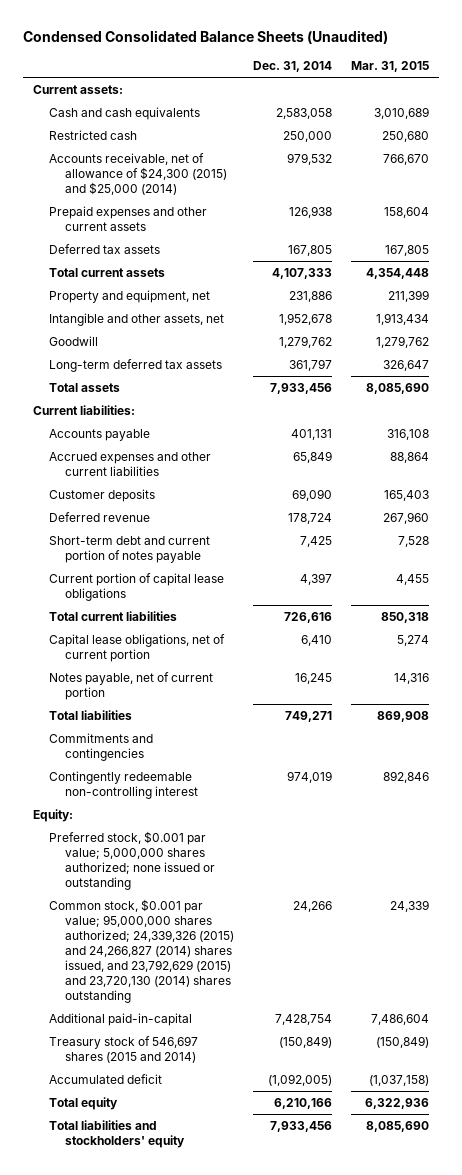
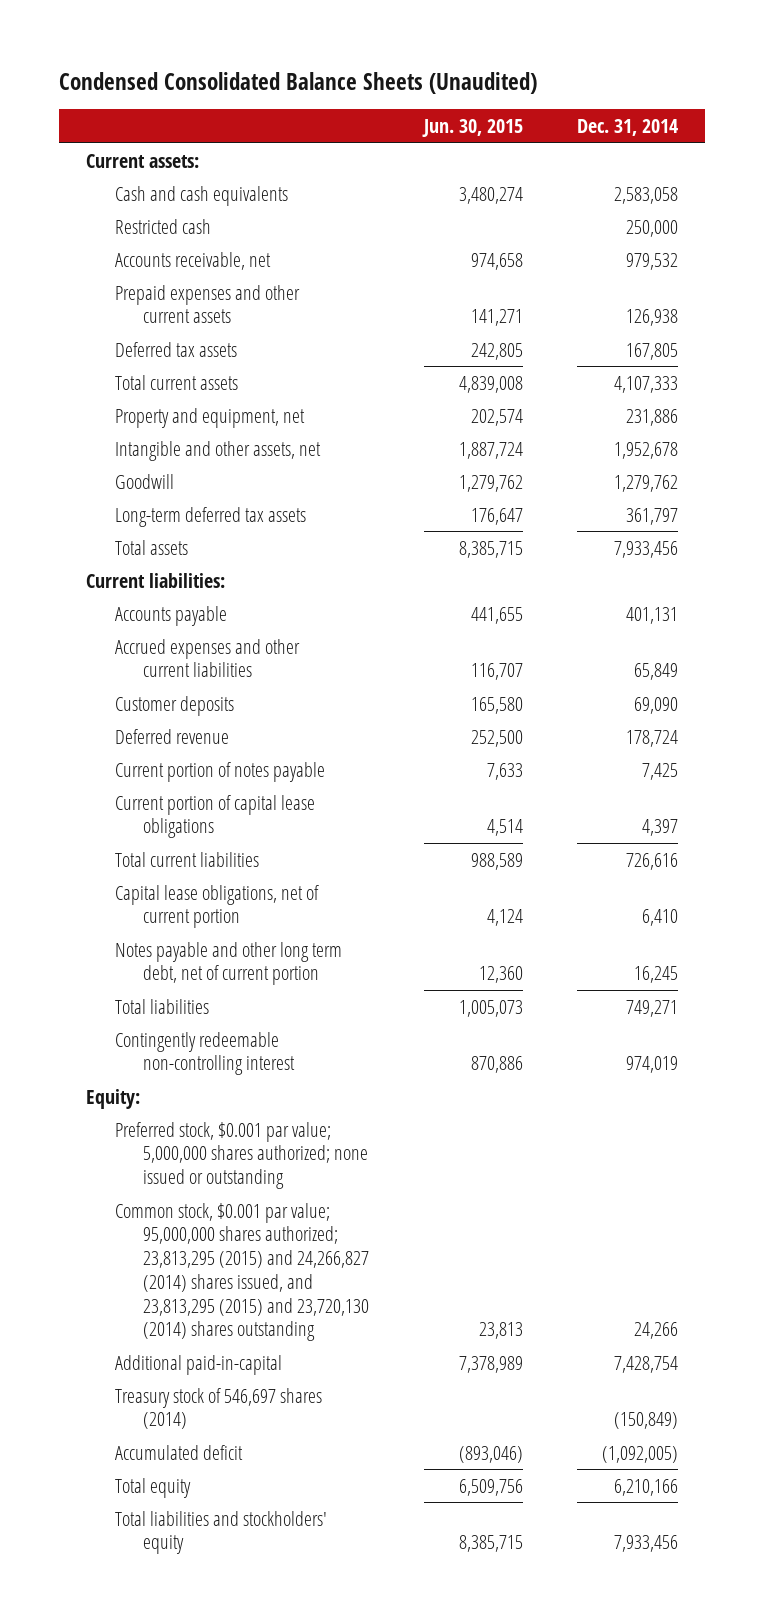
[351,61,430,73] Mar. 31, 2015 -> none
none -> [421,119,523,138] Jun. 30, 2015
[48,153,227,195] Accounts receivable, net of allowance of $24,300 (2015) and $25,000 (2014) -> [114,251,271,270] Accounts receivable, net
[48,536,210,564] Short-term debt and current portion of notes payable -> [114,761,325,782] Current portion of notes payable
[48,672,213,701] Notes payable, net of current portion -> [114,941,342,986] Notes payable and other long term debt, net of current portion
[48,733,153,762] Commitments and contingencies -> none
[48,899,234,1003] Common stock, $0.001 par value; 95,000,000 shares authorized; 24,339,326 (2015) and 24,266,827 (2014) shares issued, and 23,792,629 (2015) and 23,720,130 (2014) shares outstanding -> [114,1202,370,1342] Common stock, $0.001 par value; 95,000,000 shares authorized; 23,813,295 (2015) and 24,266,827 (2014) shares issued, and 23,813,295 (2015) and 23,720,130 (2014) shares outstanding
[48,1036,198,1064] Treasury stock of 546,697 shares (2015 and 2014) -> [114,1387,322,1430] Treasury stock of 546,697 shares (2014)

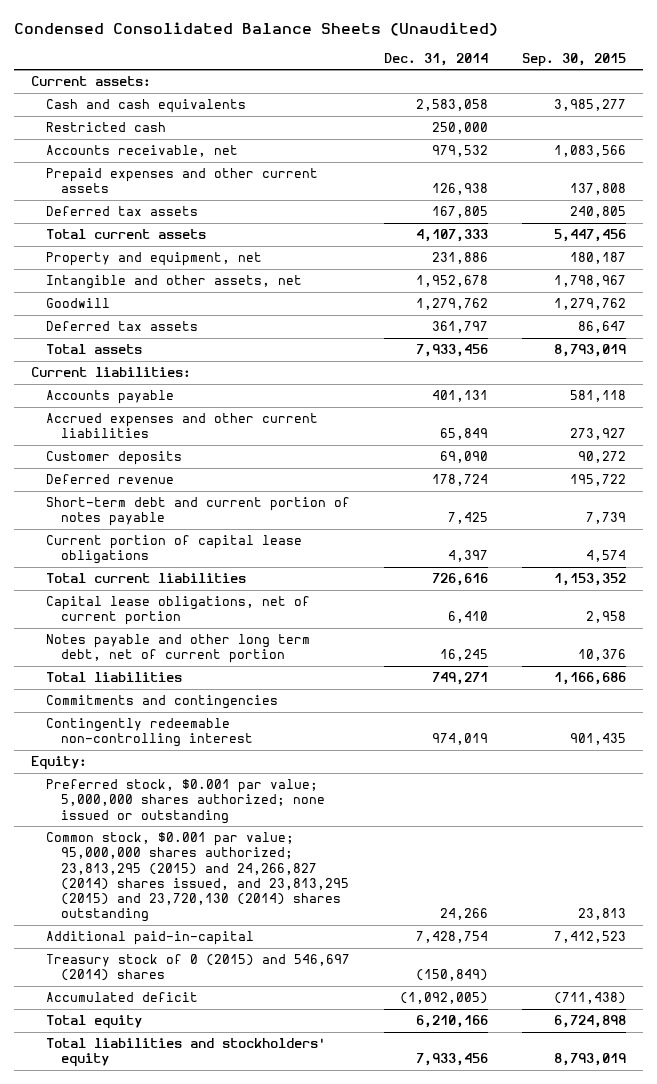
[421,119,523,138] Jun. 30, 2015 -> none
none -> [522,52,627,67] Sep. 30, 2015
[114,506,306,527] Long-term deferred tax assets -> [46,321,199,332] Deferred tax assets
[114,761,325,782] Current portion of notes payable -> [46,497,351,527] Short-term debt and current portion of notes payable
none -> [46,695,279,710] Commitments and contingencies
[114,1387,322,1430] Treasury stock of 546,697 shares (2014) -> [46,954,351,982] Treasury stock of 0 (2015) and 546,697 (2014) shares

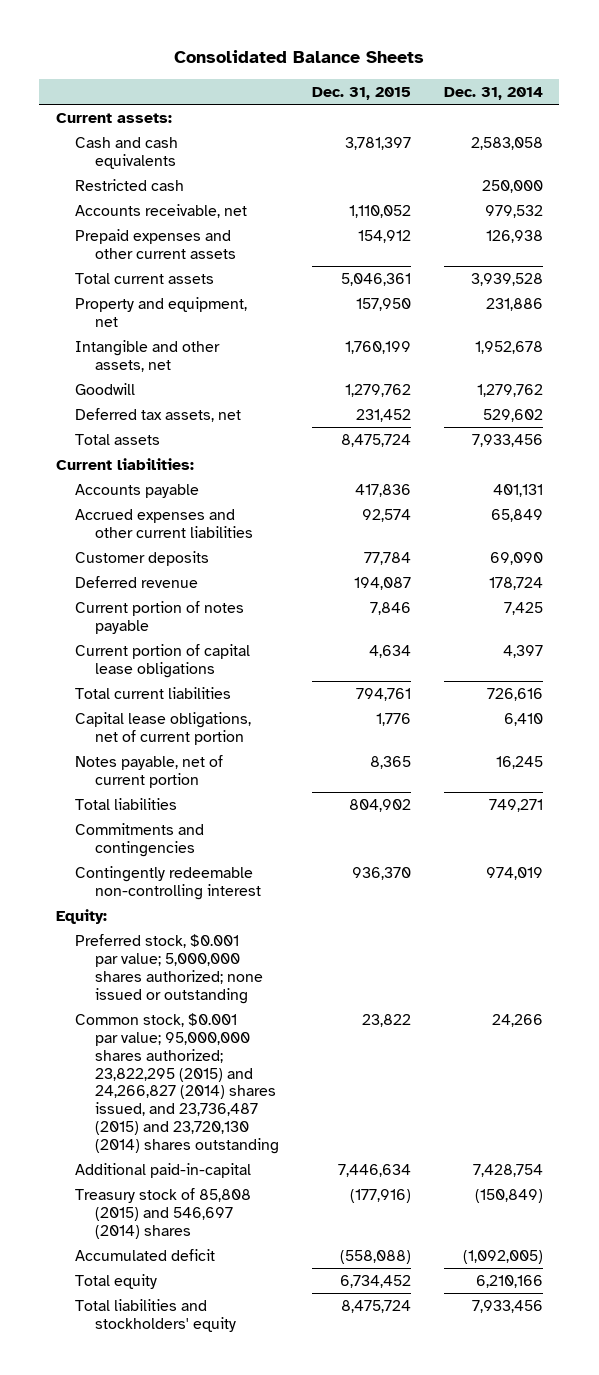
[14,21,499,36] Condensed Consolidated Balance Sheets (Unaudited) -> [174,50,425,64] Consolidated Balance Sheets
[522,52,627,67] Sep. 30, 2015 -> none
none -> [311,86,411,100] Dec. 31, 2015
[46,206,199,217] Deferred tax assets -> none
[416,229,489,243] 4,107,333 -> [470,272,543,286] 3,939,528
[46,321,199,332] Deferred tax assets -> [75,407,242,422] Deferred tax assets, net
[432,321,489,334] 361,797 -> [482,408,543,422] 529,602
[46,497,351,527] Short-term debt and current portion of notes payable -> [75,600,245,634] Current portion of notes payable
[46,634,311,664] Notes payable and other long term debt, net of current portion -> [75,754,224,788] Notes payable, net of current portion
[46,832,349,923] Common stock, $0.001 par value; 95,000,000 shares authorized; 23,813,295 (2015) and 24,266,827 (2014) shares issued, and 23,813,295 (2015) and 23,720,130 (2014) shares outstanding -> [75,1012,279,1155] Common stock, $0.001 par value; 95,000,000 shares authorized; 23,822,295 (2015) and 24,266,827 (2014) shares issued, and 23,736,487 (2015) and 23,720,130 (2014) shares outstanding
[46,954,351,982] Treasury stock of 0 (2015) and 546,697 (2014) shares -> [75,1187,252,1239] Treasury stock of 85,808 (2015) and 546,697 (2014) shares

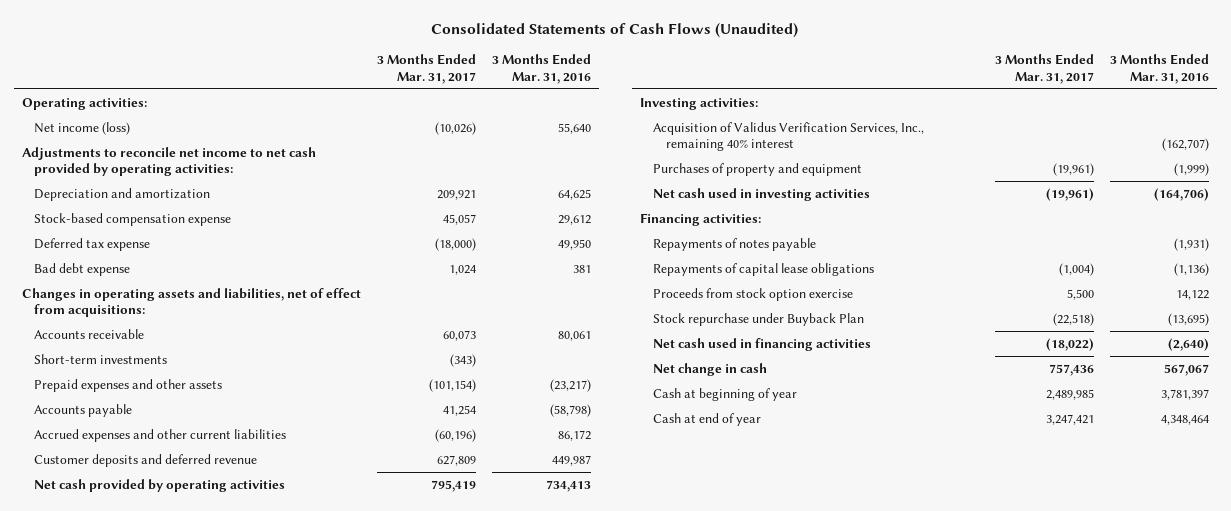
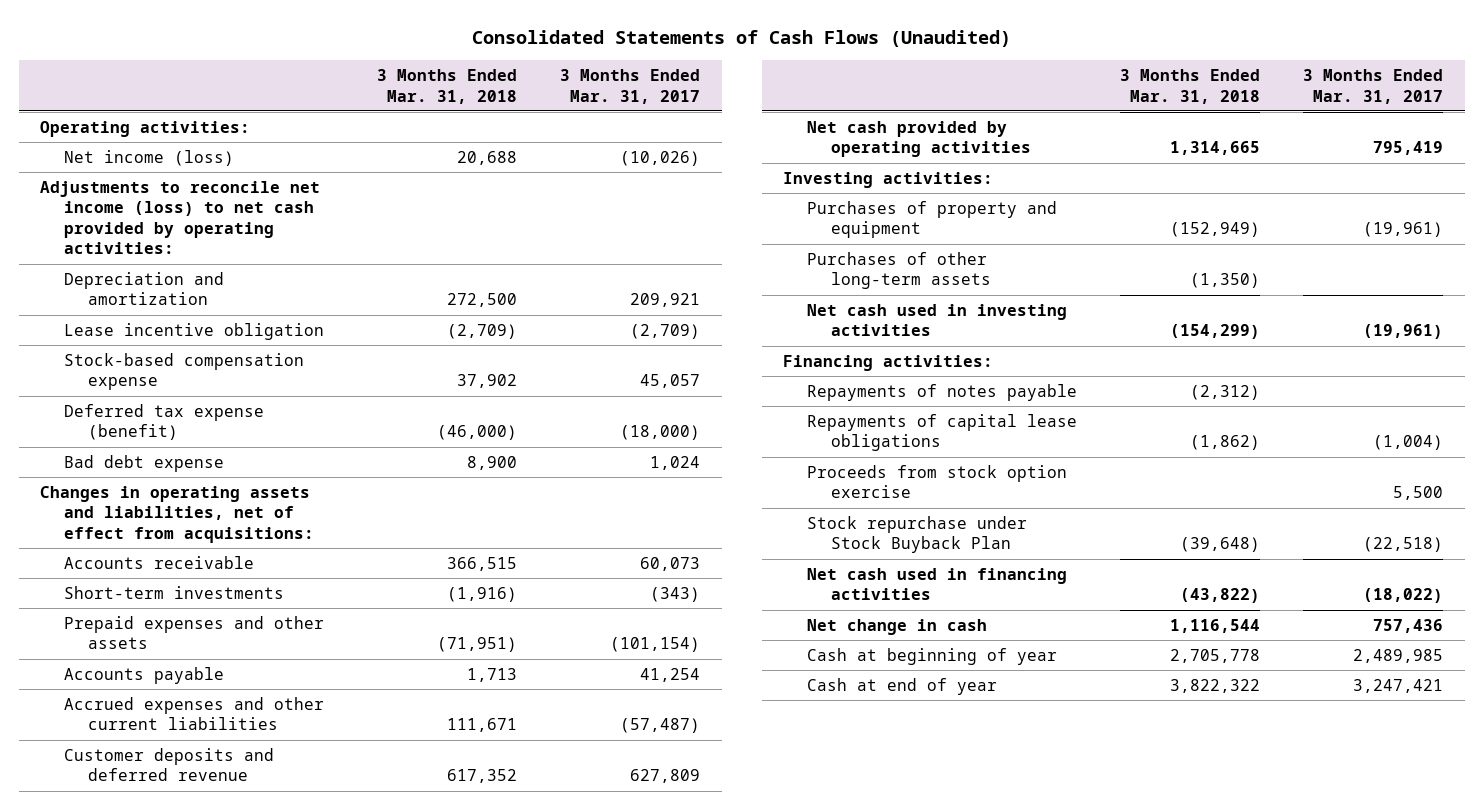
[491,54,591,84] 3 Months Ended Mar. 31, 2016 -> none
none -> [377,69,518,104] 3 Months Ended Mar. 31, 2018
[21,146,316,176] Adjustments to reconcile net income to net cash provided by operating activities: -> [40,180,321,255] Adjustments to reconcile net income (loss) to net cash provided by operating activities:
none -> [64,322,325,340] Lease incentive obligation
[34,237,151,251] Deferred tax expense -> [64,403,265,441] Deferred tax expense (benefit)
[434,428,476,442] (60,196) -> [620,718,701,734] (57,487)
[652,121,924,151] Acquisition of Validus Verification Services, Inc., remaining 40% interest -> none
none -> [807,251,991,290] Purchases of other long-term assets
[652,312,864,326] Stock repurchase under Buyback Plan -> [807,515,1028,554] Stock repurchase under Stock Buyback Plan

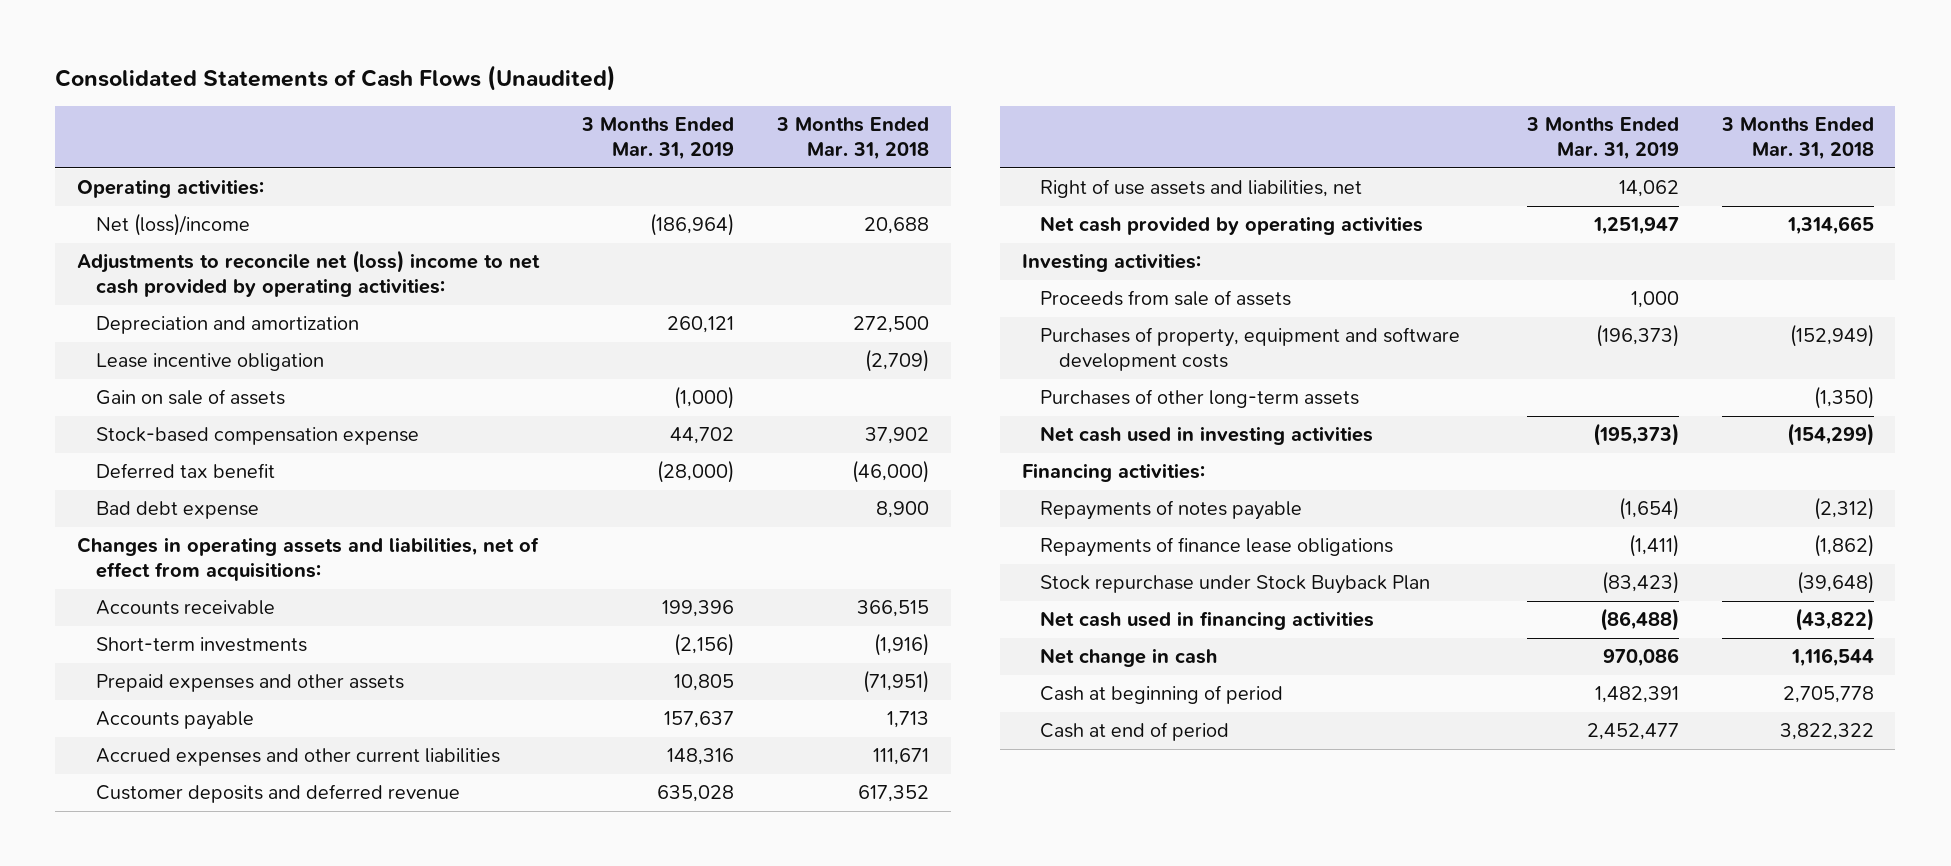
[560,69,701,104] 3 Months Ended Mar. 31, 2017 -> none
none -> [580,117,734,160] 3 Months Ended Mar. 31, 2019
[64,149,235,166] Net income (loss) -> [95,213,250,237] Net (loss)/income
[40,180,321,255] Adjustments to reconcile net income (loss) to net cash provided by operating activities: -> [76,250,540,297] Adjustments to reconcile net (loss) income to net cash provided by operating activities:
none -> [95,389,285,406] Gain on sale of assets
[64,403,265,441] Deferred tax expense (benefit) -> [95,463,275,479] Deferred tax benefit
none -> [1040,179,1363,199] Right of use assets and liabilities, net
none -> [1040,290,1292,307] Proceeds from sale of assets
[807,200,1058,239] Purchases of property and equipment -> [1040,327,1461,371] Purchases of property, equipment and software development costs
[807,464,1068,499] Proceeds from stock option exercise -> none
[807,413,1078,452] Repayments of capital lease obligations -> [1040,537,1394,558] Repayments of finance lease obligations
[807,647,1058,665] Cash at beginning of year -> [1040,685,1284,705] Cash at beginning of period
[807,677,998,695] Cash at end of year -> [1040,722,1230,742] Cash at end of period

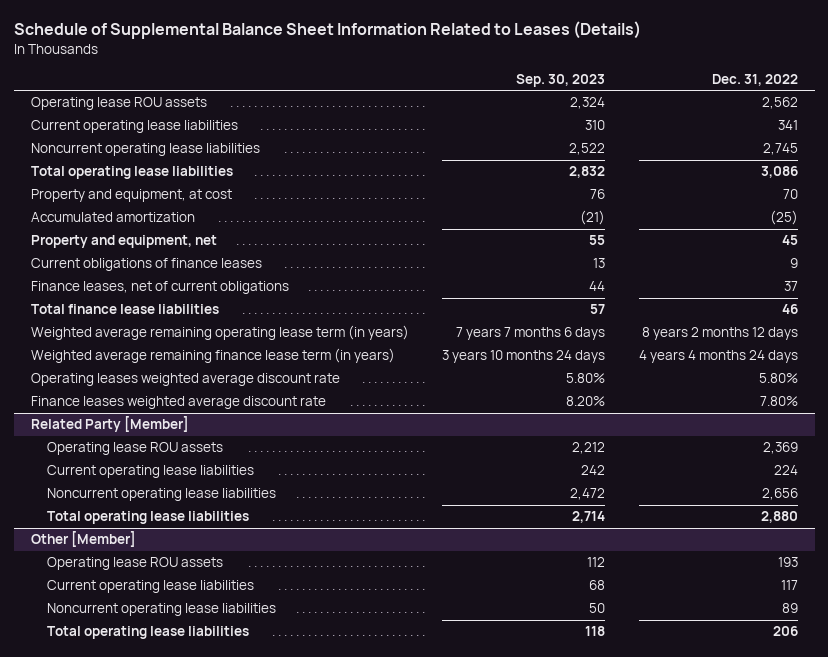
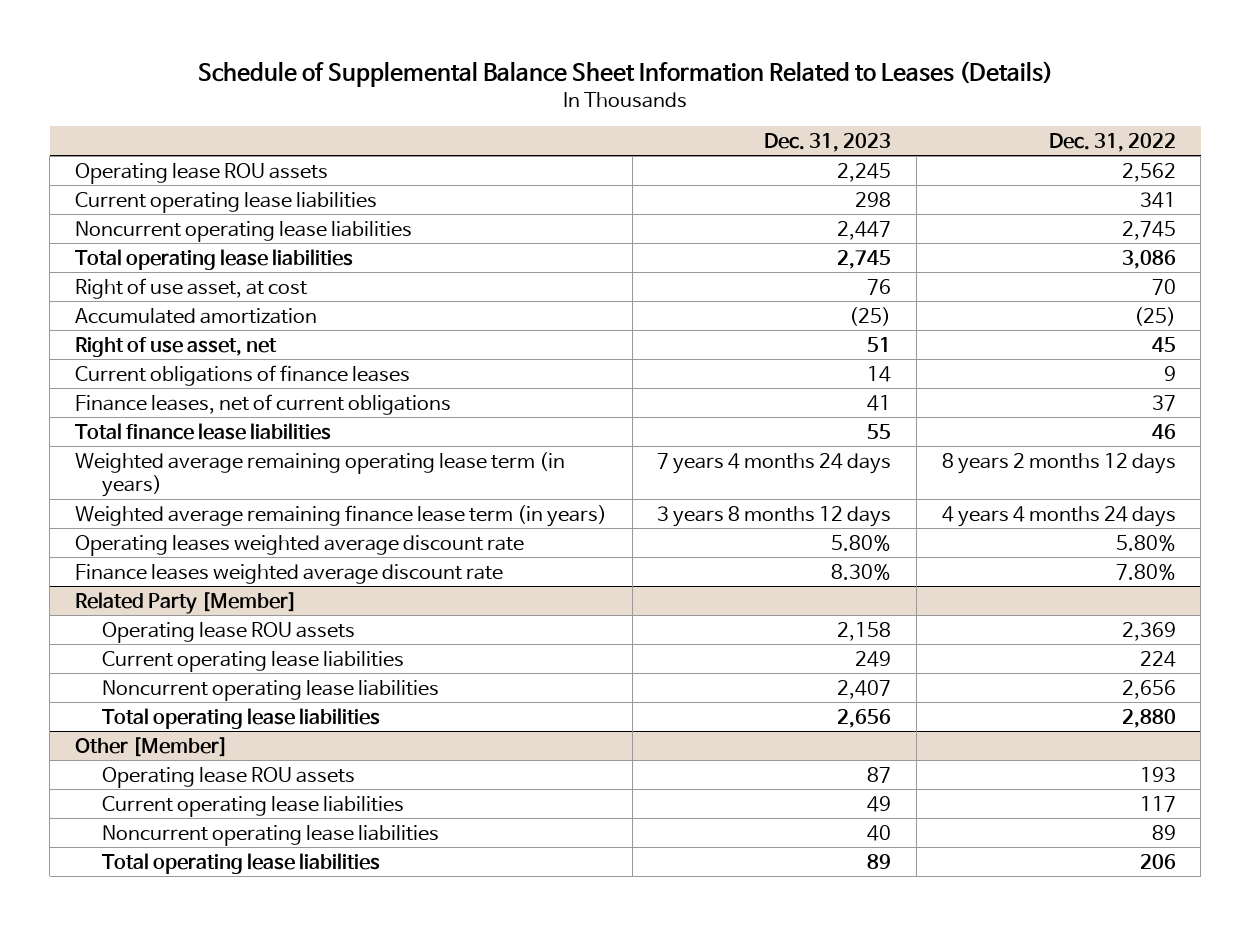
[516,73,606,87] Sep. 30, 2023 -> none
none -> [764,132,892,152] Dec. 31, 2023
[30,189,232,203] Property and equipment, at cost -> none
none -> [75,277,308,299] Right of use asset, at cost
[30,235,217,249] Property and equipment, net -> [75,336,278,357] Right of use asset, net

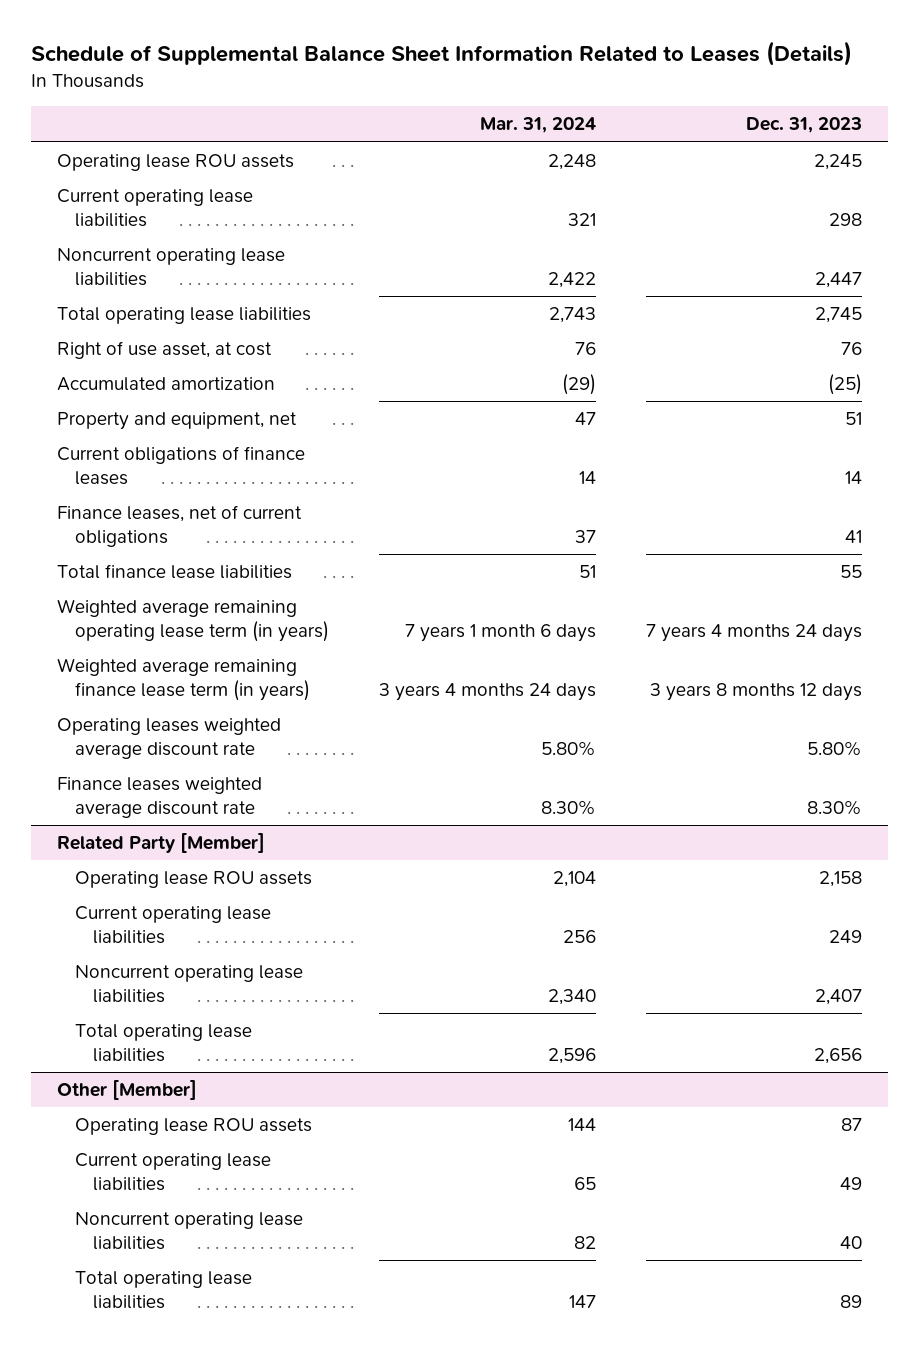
[1048,132,1176,152] Dec. 31, 2022 -> none
none -> [480,117,597,134] Mar. 31, 2024
[75,336,278,357] Right of use asset, net -> none
none -> [56,412,297,431] Property and equipment, net

